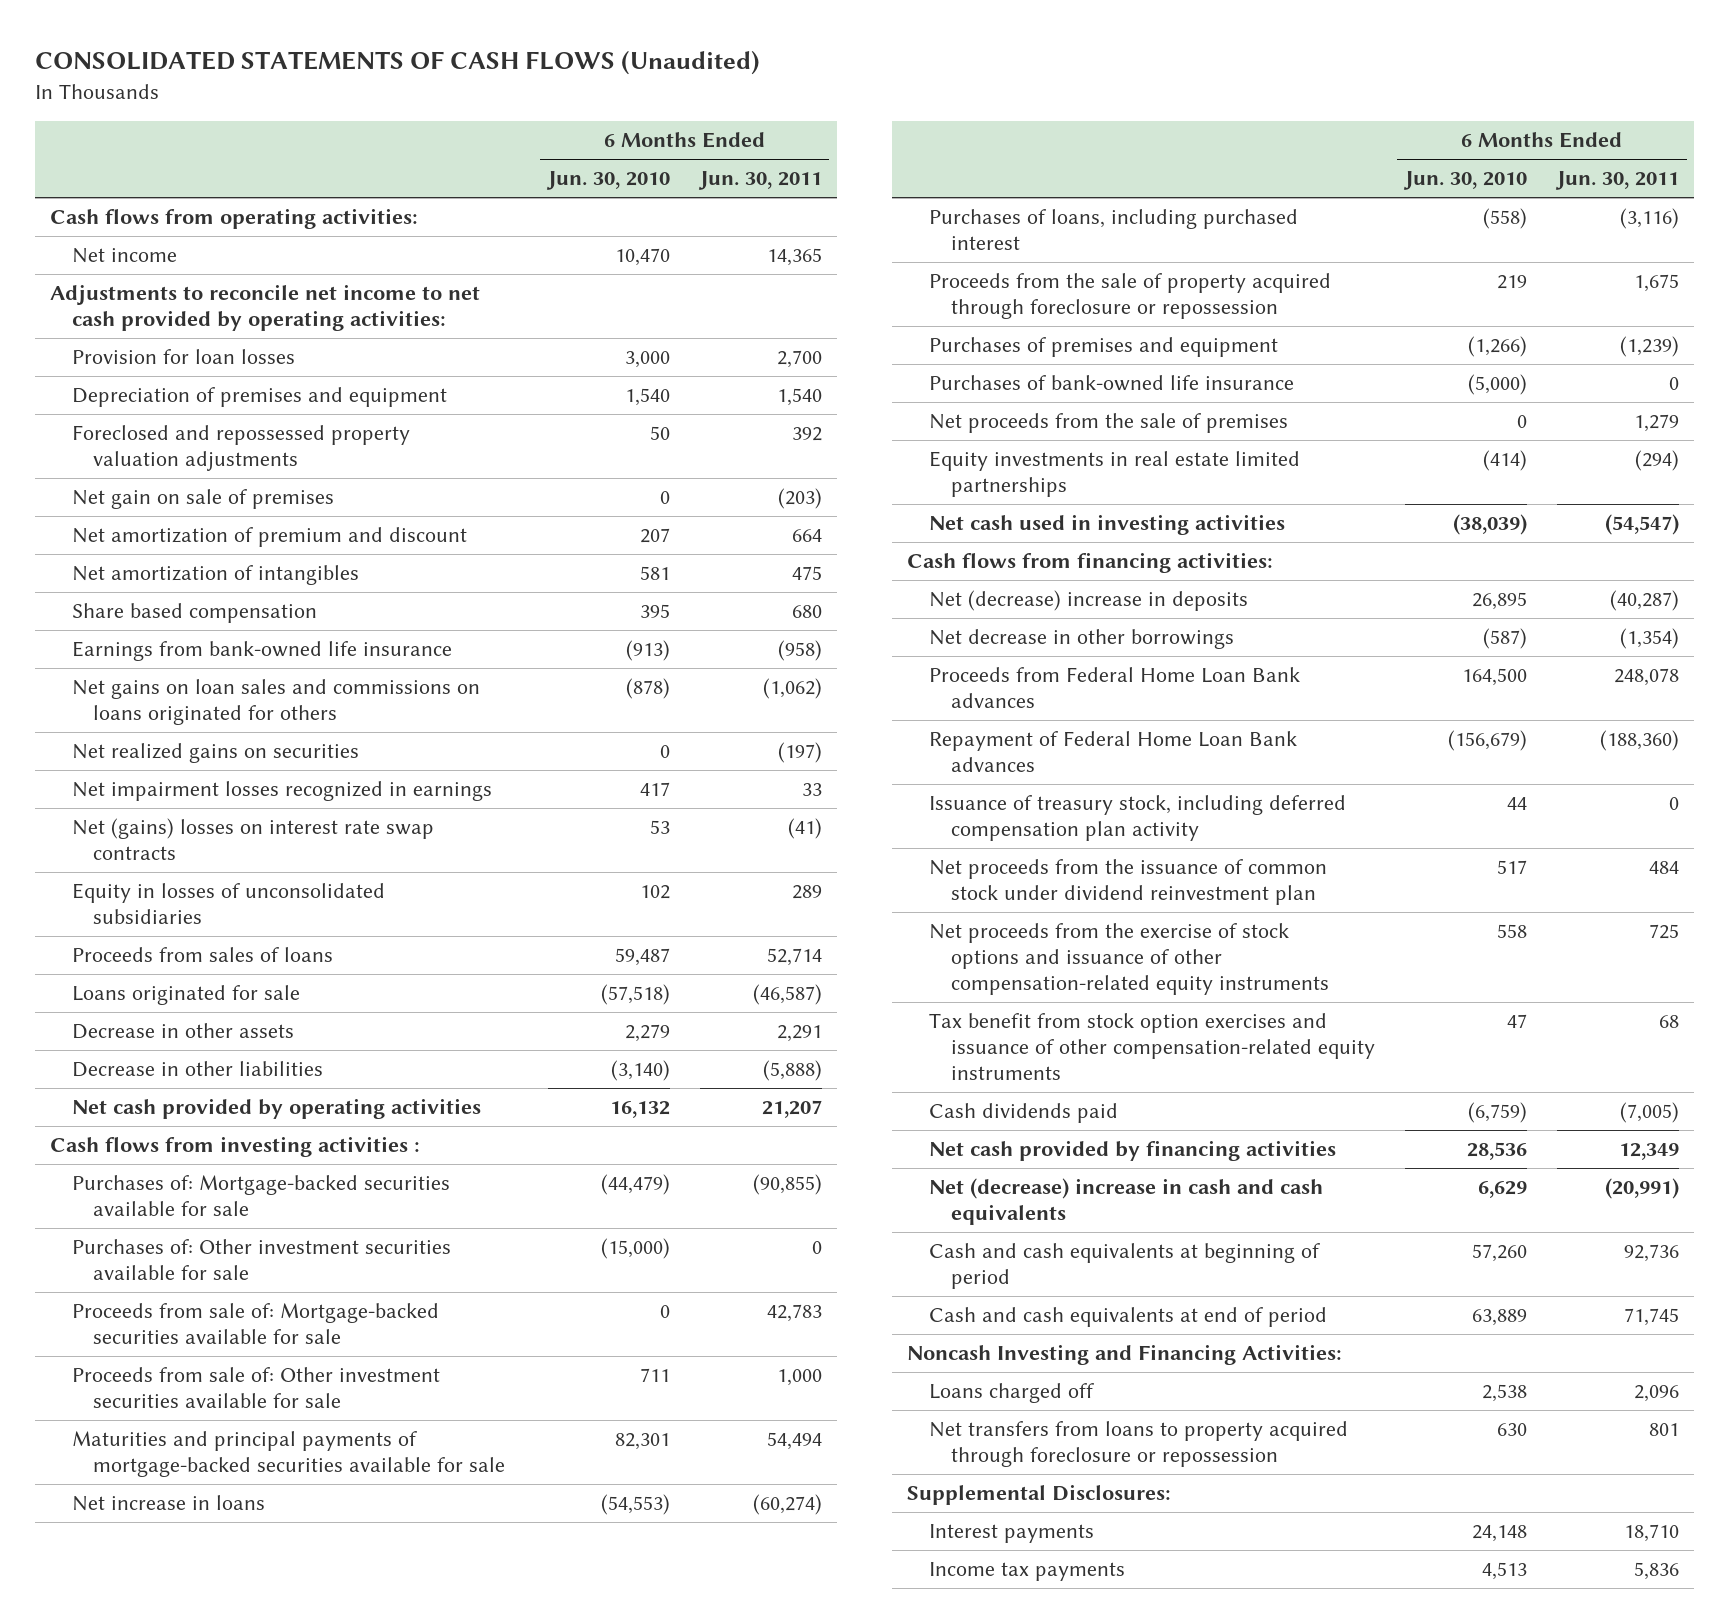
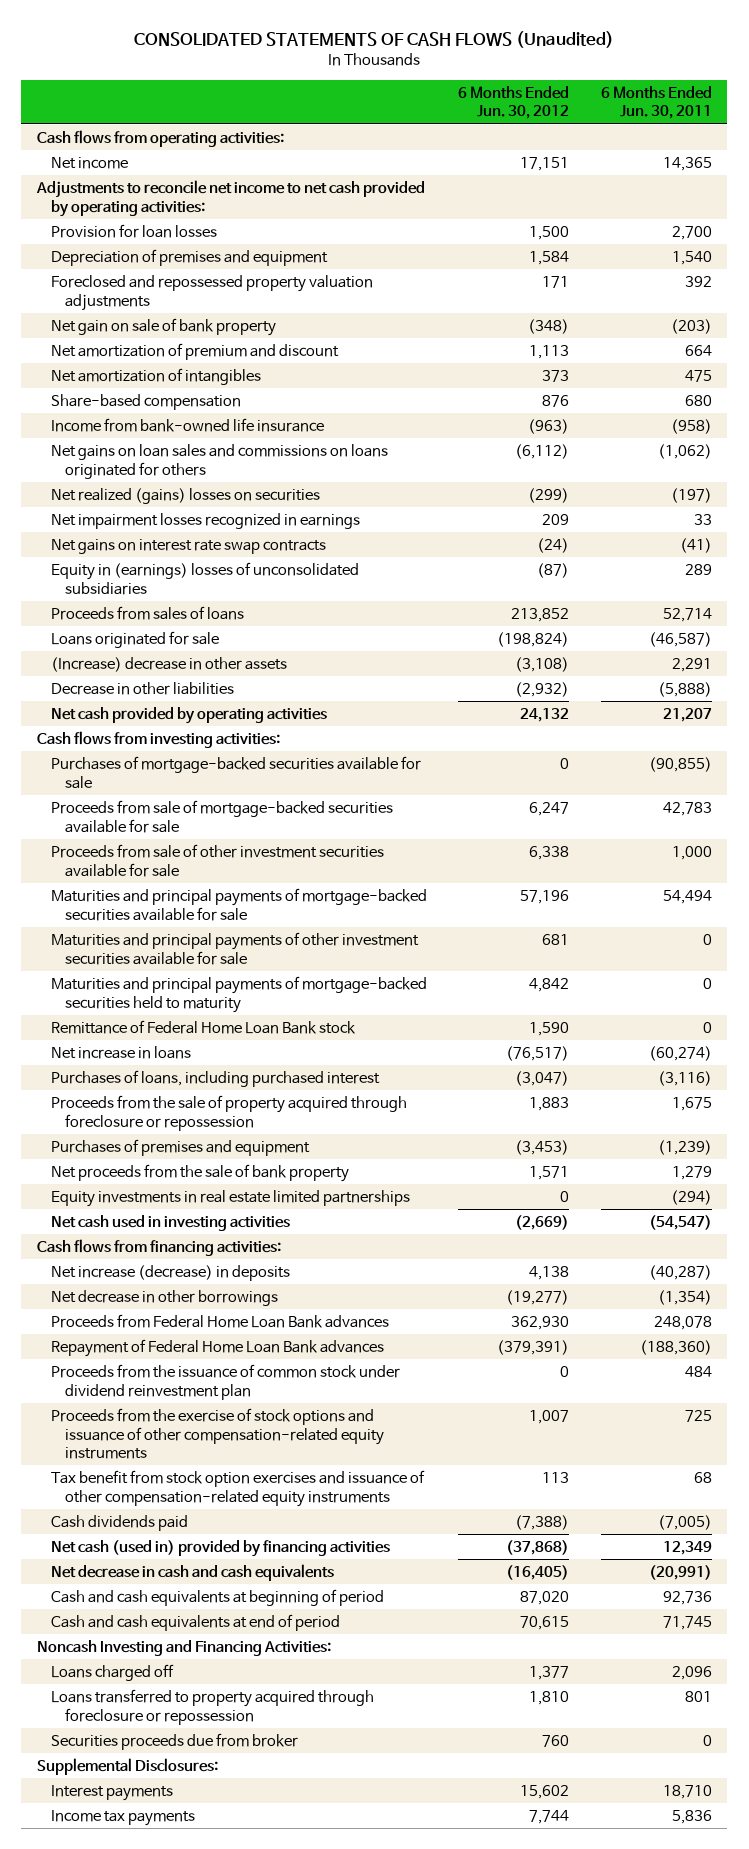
[545,171,670,191] Jun. 30, 2010 -> none
none -> [458,85,570,120] 6 Months Ended Jun. 30, 2012
[71,489,334,510] Net gain on sale of premises -> [51,318,277,337] Net gain on sale of bank property
[71,603,317,624] Share based compensation -> [51,394,242,411] Share-based compensation
[71,641,452,662] Earnings from bank-owned life insurance -> [51,418,325,433] Income from bank-owned life insurance
[71,743,359,764] Net realized gains on securities -> [51,488,321,505] Net realized (gains) losses on securities
[71,818,434,861] Net (gains) losses on interest rate swap contracts -> [51,539,327,555] Net gains on interest rate swap contracts
[71,883,385,925] Equity in losses of unconsolidated subsidiaries -> [51,562,360,595] Equity in (earnings) losses of unconsolidated subsidiaries
[71,1023,294,1040] Decrease in other assets -> [51,657,288,673] (Increase) decrease in other assets
[71,1239,451,1281] Purchases of: Other investment securities available for sale -> none
[49,1136,420,1158] Cash flows from investing activities : -> [37,731,281,749] Cash flows from investing activities:
[71,1175,450,1217] Purchases of: Mortgage-backed securities available for sale -> [51,756,422,789] Purchases of mortgage-backed securities available for sale
[71,1303,439,1345] Proceeds from sale of: Mortgage-backed securities available for sale -> [51,800,394,833] Proceeds from sale of mortgage-backed securities available for sale
[71,1367,440,1409] Proceeds from sale of: Other investment securities available for sale -> [51,844,385,877] Proceeds from sale of other investment securities available for sale
none -> [51,932,420,965] Maturities and principal payments of other investment securities available for sale
none -> [51,976,428,1013] Maturities and principal payments of mortgage-backed securities held to maturity
none -> [51,1020,357,1035] Remittance of Federal Home Loan Bank stock
[929,375,1295,392] Purchases of bank-owned life insurance -> none
[929,413,1289,434] Net proceeds from the sale of premises -> [51,1164,350,1183] Net proceeds from the sale of bank property
[929,590,1249,612] Net (decrease) increase in deposits -> [51,1265,291,1282] Net increase (decrease) in deposits
[929,795,1347,842] Issuance of treasury stock, including deferred compensation plan activity -> none
[929,859,1328,906] Net proceeds from the issuance of common stock under dividend reinvestment plan -> [51,1364,401,1400] Proceeds from the issuance of common stock under dividend reinvestment plan
[929,923,1329,996] Net proceeds from the exercise of stock options and issuance of other compensation-related equity instruments -> [51,1408,385,1460] Proceeds from the exercise of stock options and issuance of other compensation-related equity instruments
[929,1140,1337,1162] Net cash provided by financing activities -> [51,1540,391,1558] Net cash (used in) provided by financing activities
[929,1178,1324,1226] Net (decrease) increase in cash and cash equivalents -> [51,1564,335,1582] Net decrease in cash and cash equivalents
[929,1421,1349,1468] Net transfers from loans to property acquired through foreclosure or repossession -> [51,1689,375,1725] Loans transferred to property acquired through foreclosure or repossession
none -> [51,1733,299,1751] Securities proceeds due from broker

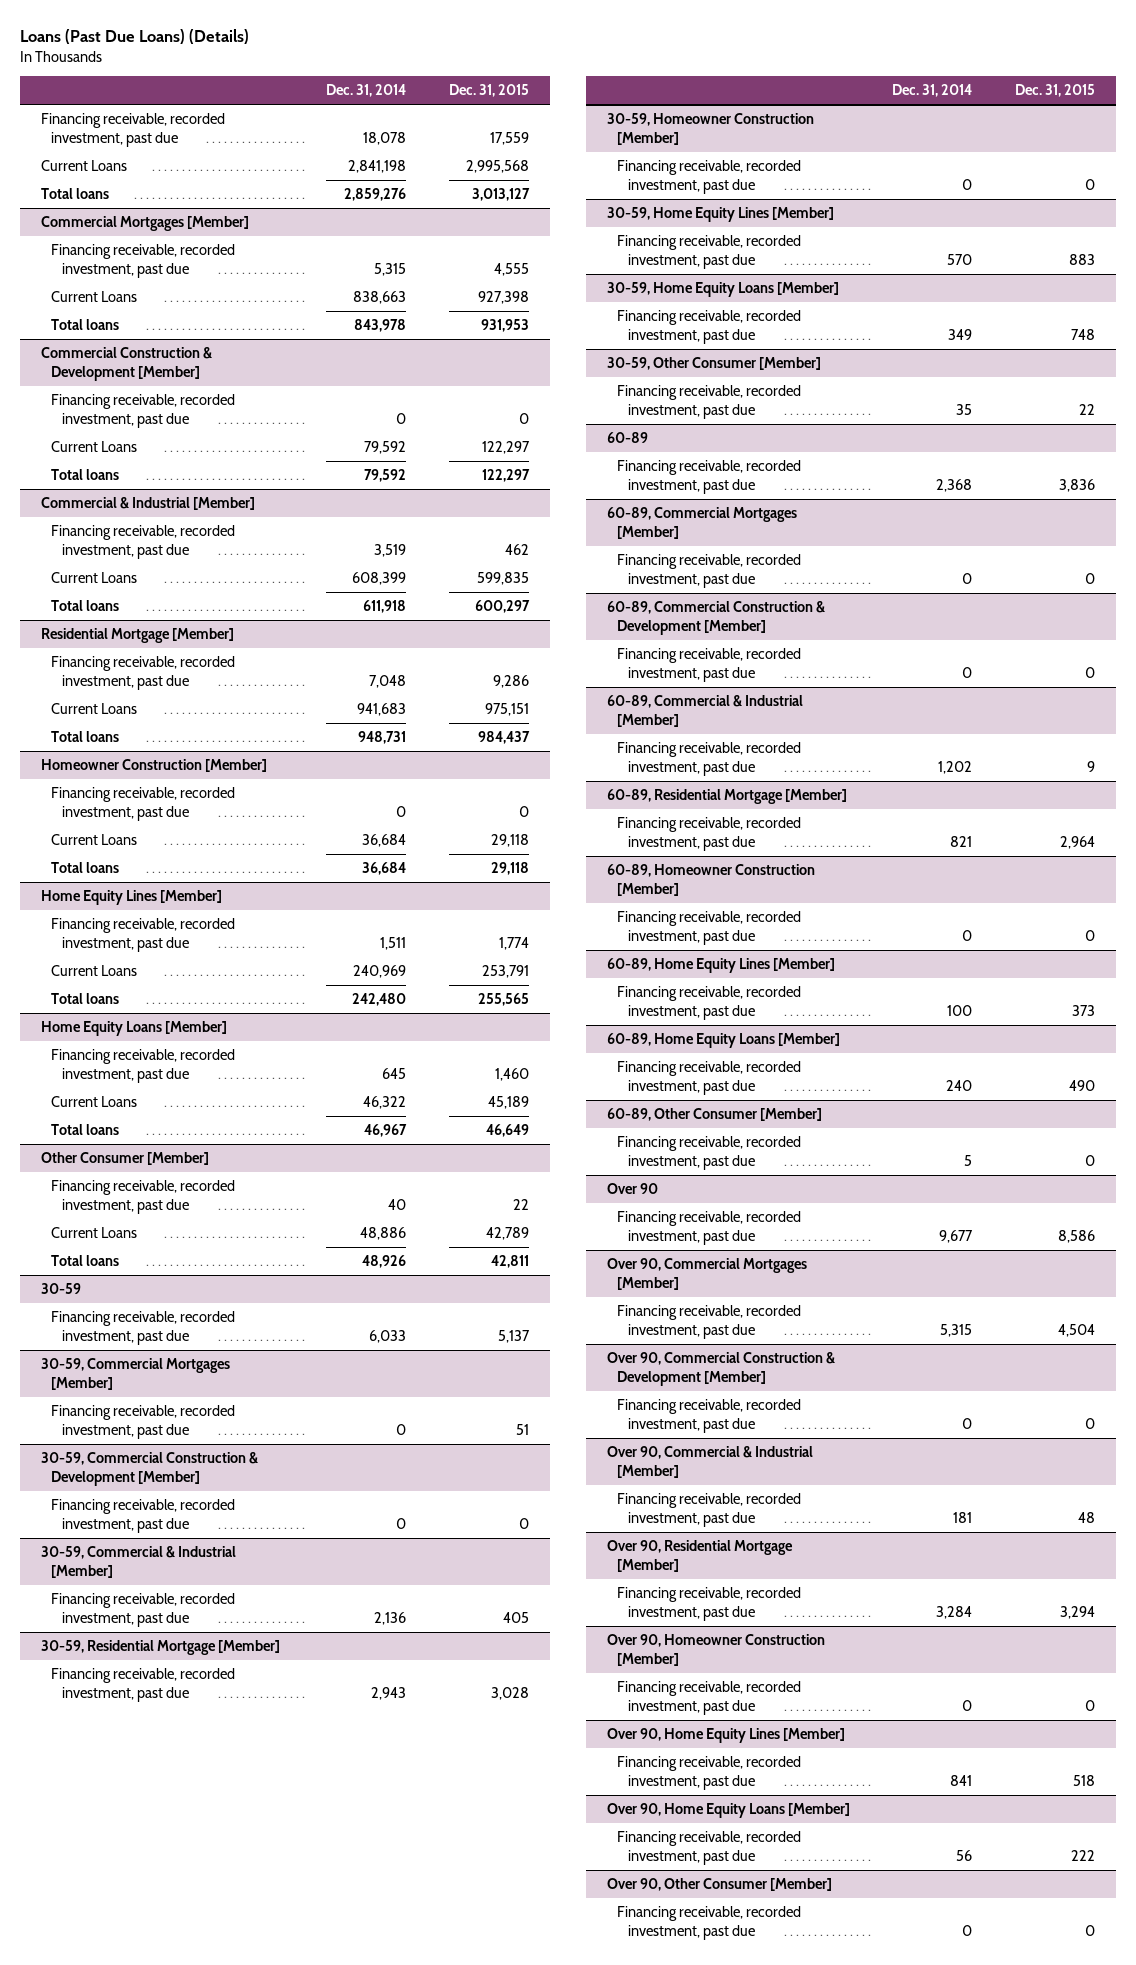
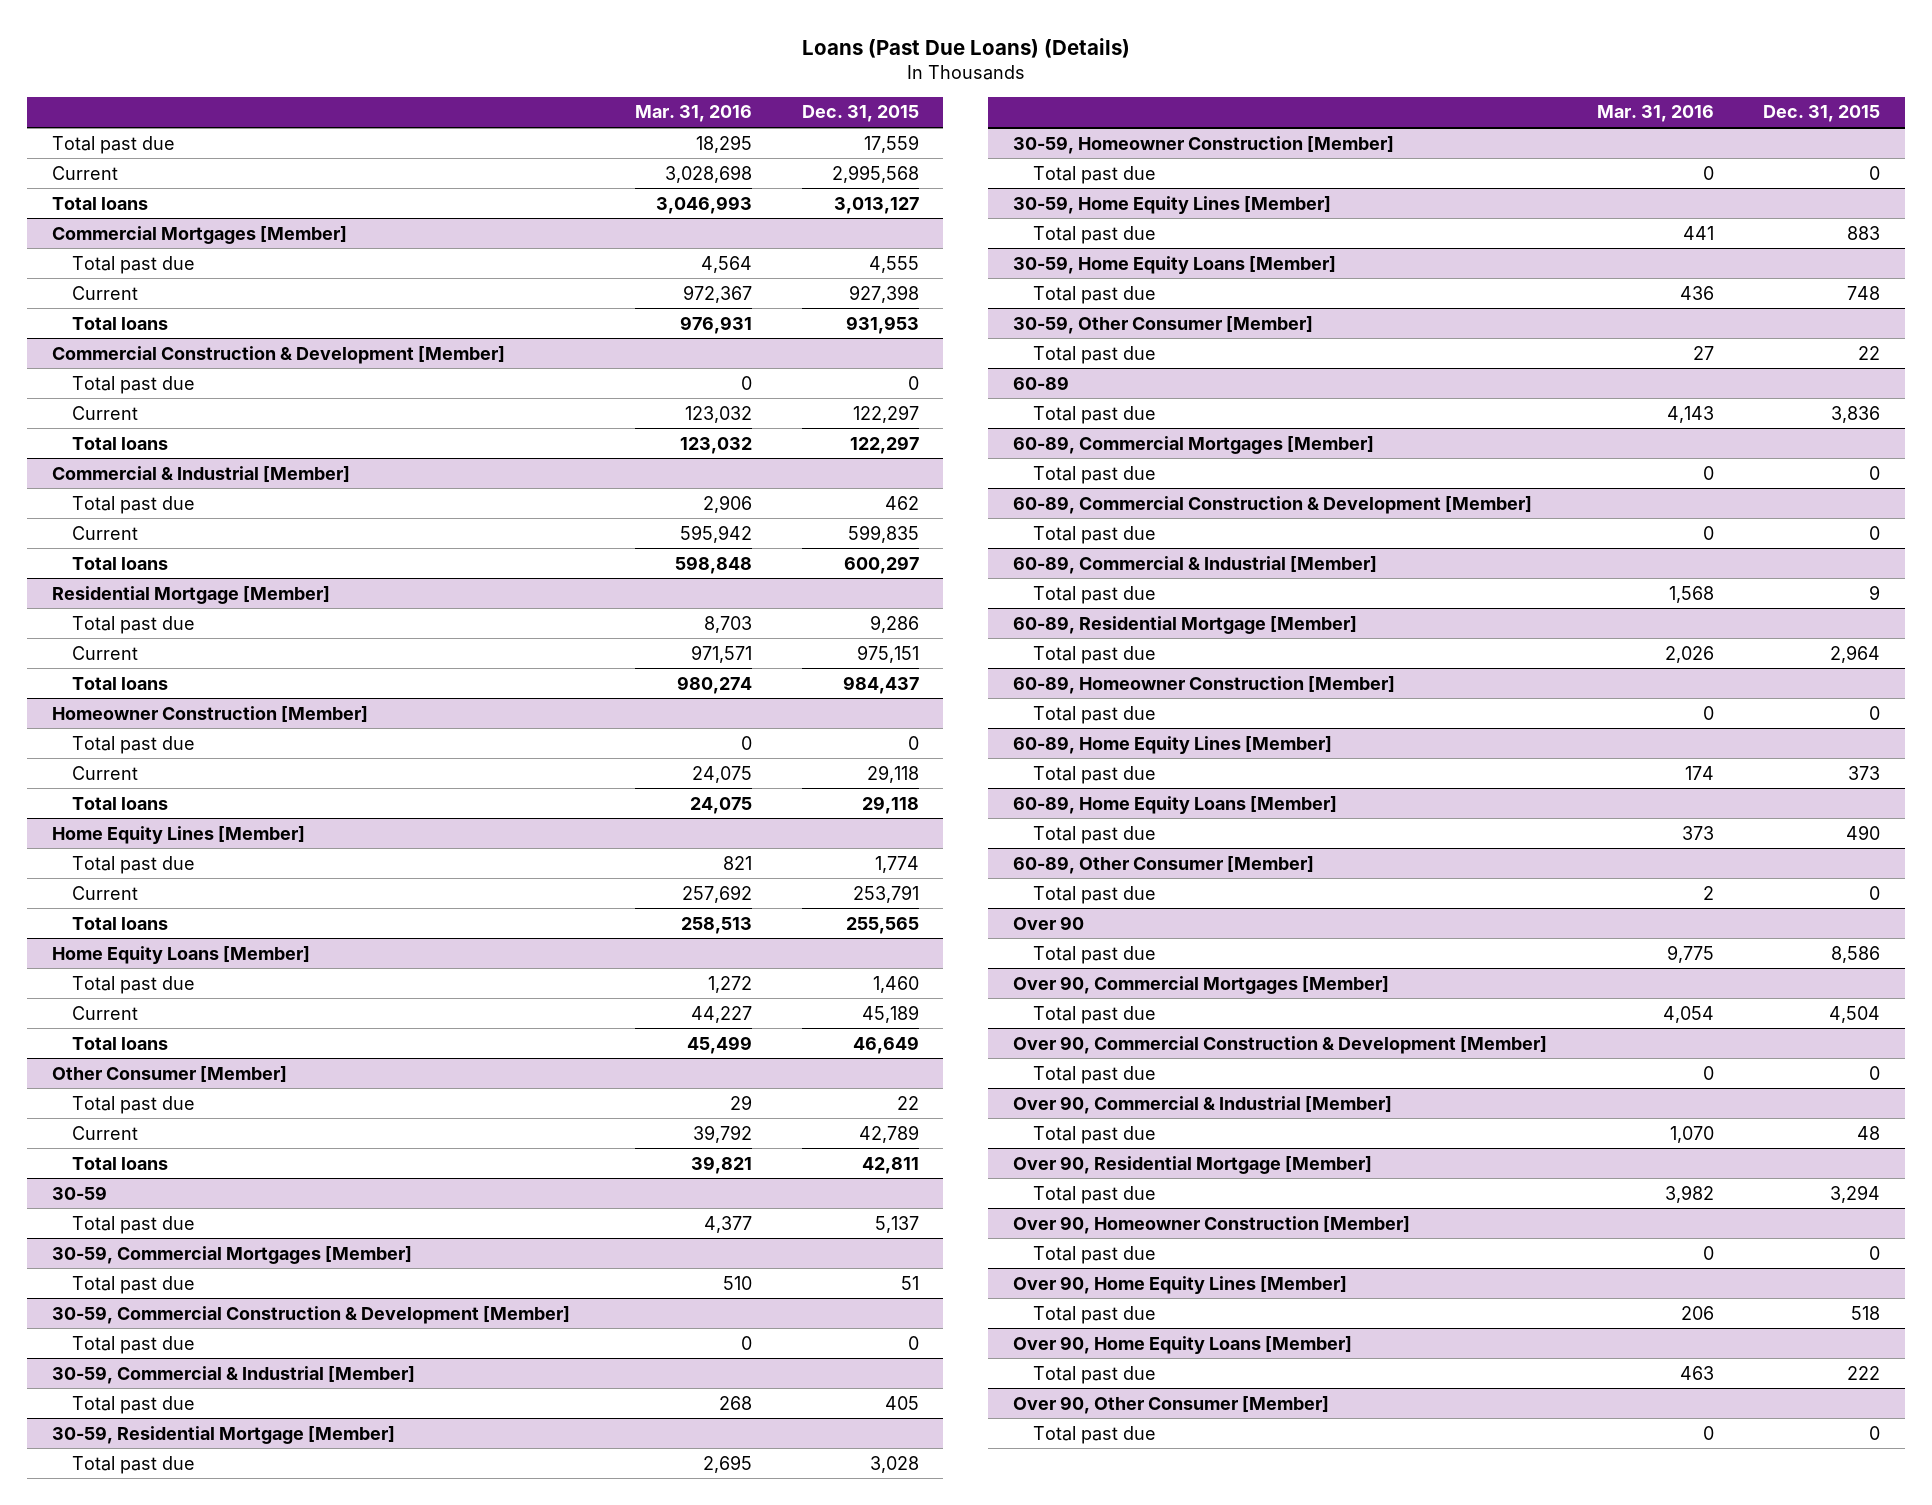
[326,84,407,98] Dec. 31, 2014 -> none
none -> [635,105,753,123] Mar. 31, 2016
[40,113,225,147] Financing receivable, recorded investment, past due -> [51,135,175,154] Total past due
[40,160,127,172] Current Loans -> [51,165,118,180] Current
[51,244,236,278] Financing receivable, recorded investment, past due -> [71,255,195,274] Total past due
[51,291,138,303] Current Loans -> [71,285,138,300] Current
[51,394,236,428] Financing receivable, recorded investment, past due -> [71,375,195,394] Total past due
[51,441,138,453] Current Loans -> [71,405,138,420] Current
[51,525,236,559] Financing receivable, recorded investment, past due -> [71,495,195,514] Total past due
[51,572,138,584] Current Loans -> [71,525,138,540] Current
[51,656,236,690] Financing receivable, recorded investment, past due -> [71,615,195,634] Total past due
[51,703,138,715] Current Loans -> [71,645,138,660] Current
[51,787,236,821] Financing receivable, recorded investment, past due -> [71,735,195,754] Total past due
[51,834,138,846] Current Loans -> [71,765,138,780] Current
[51,918,236,952] Financing receivable, recorded investment, past due -> [71,855,195,874] Total past due
[51,965,138,977] Current Loans -> [71,885,138,900] Current
[51,1049,236,1083] Financing receivable, recorded investment, past due -> [71,975,195,994] Total past due
[51,1096,138,1108] Current Loans -> [71,1005,138,1020] Current
[51,1180,236,1214] Financing receivable, recorded investment, past due -> [71,1095,195,1114] Total past due
[51,1227,138,1239] Current Loans -> [71,1125,138,1140] Current
[51,1311,236,1345] Financing receivable, recorded investment, past due -> [71,1215,195,1234] Total past due
[51,1405,236,1439] Financing receivable, recorded investment, past due -> [71,1275,195,1294] Total past due
[51,1499,236,1533] Financing receivable, recorded investment, past due -> [71,1335,195,1354] Total past due
[51,1593,236,1627] Financing receivable, recorded investment, past due -> [71,1395,195,1414] Total past due
[51,1668,236,1702] Financing receivable, recorded investment, past due -> [71,1455,195,1474] Total past due
[617,160,802,194] Financing receivable, recorded investment, past due -> [1033,165,1157,184] Total past due
[617,235,802,269] Financing receivable, recorded investment, past due -> [1033,225,1157,244] Total past due
[617,310,802,344] Financing receivable, recorded investment, past due -> [1033,285,1157,304] Total past due
[617,385,802,419] Financing receivable, recorded investment, past due -> [1033,345,1157,364] Total past due
[617,460,802,494] Financing receivable, recorded investment, past due -> [1033,405,1157,424] Total past due
[617,554,802,588] Financing receivable, recorded investment, past due -> [1033,465,1157,484] Total past due
[617,648,802,682] Financing receivable, recorded investment, past due -> [1033,525,1157,544] Total past due
[617,742,802,776] Financing receivable, recorded investment, past due -> [1033,585,1157,604] Total past due
[617,817,802,851] Financing receivable, recorded investment, past due -> [1033,645,1157,664] Total past due
[617,911,802,945] Financing receivable, recorded investment, past due -> [1033,705,1157,724] Total past due
[617,986,802,1020] Financing receivable, recorded investment, past due -> [1033,765,1157,784] Total past due
[617,1061,802,1095] Financing receivable, recorded investment, past due -> [1033,825,1157,844] Total past due
[617,1136,802,1170] Financing receivable, recorded investment, past due -> [1033,885,1157,904] Total past due
[617,1211,802,1245] Financing receivable, recorded investment, past due -> [1033,945,1157,964] Total past due
[617,1305,802,1339] Financing receivable, recorded investment, past due -> [1033,1005,1157,1024] Total past due
[617,1399,802,1433] Financing receivable, recorded investment, past due -> [1033,1065,1157,1084] Total past due
[617,1493,802,1527] Financing receivable, recorded investment, past due -> [1033,1125,1157,1144] Total past due
[617,1587,802,1621] Financing receivable, recorded investment, past due -> [1033,1185,1157,1204] Total past due
[617,1681,802,1715] Financing receivable, recorded investment, past due -> [1033,1245,1157,1264] Total past due
[617,1756,802,1790] Financing receivable, recorded investment, past due -> [1033,1305,1157,1324] Total past due
[617,1831,802,1865] Financing receivable, recorded investment, past due -> [1033,1365,1157,1384] Total past due
[617,1906,802,1940] Financing receivable, recorded investment, past due -> [1033,1425,1157,1444] Total past due

